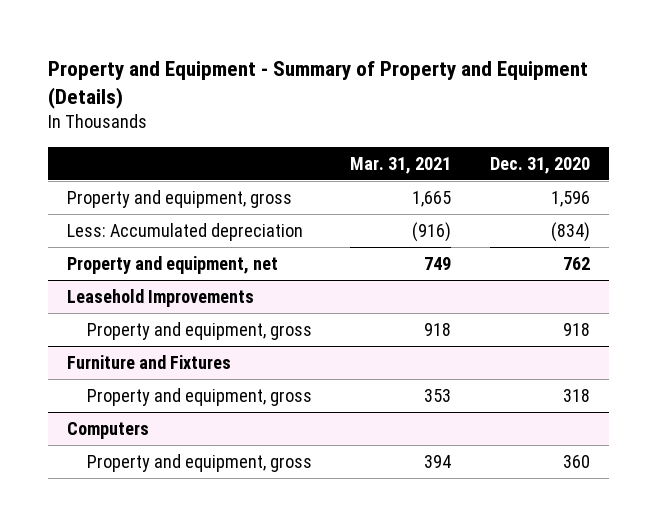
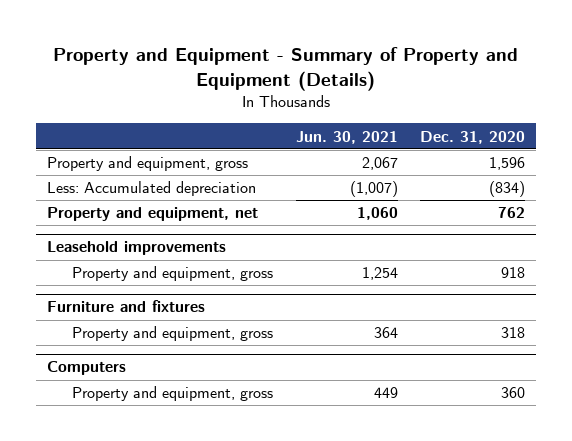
[350,156,452,174] Mar. 31, 2021 -> none
none -> [295,130,398,144] Jun. 30, 2021
[66,289,254,308] Leasehold Improvements -> [47,241,227,256] Leasehold improvements
[66,355,231,370] Furniture and Fixtures -> [47,300,206,313] Furniture and fixtures

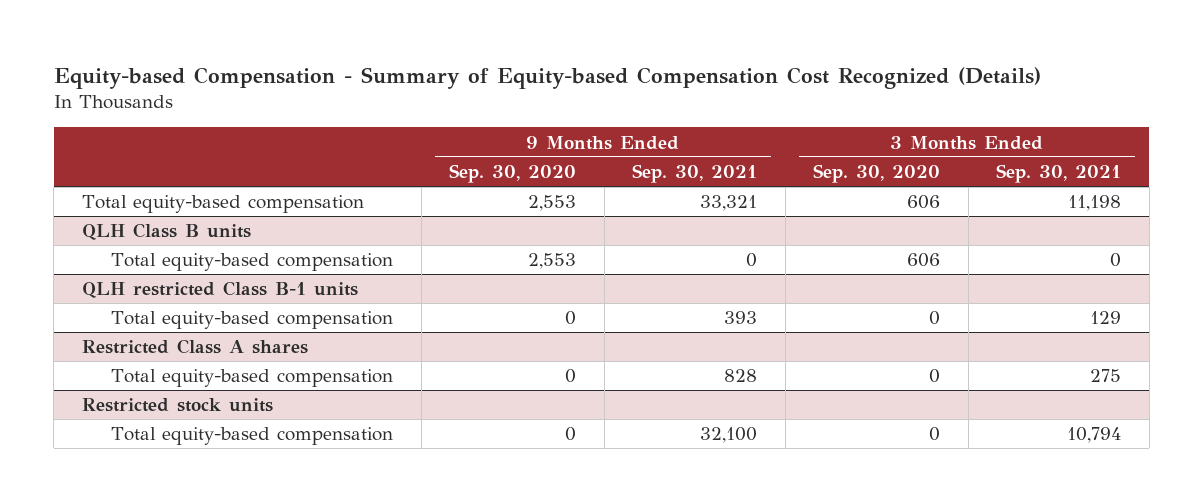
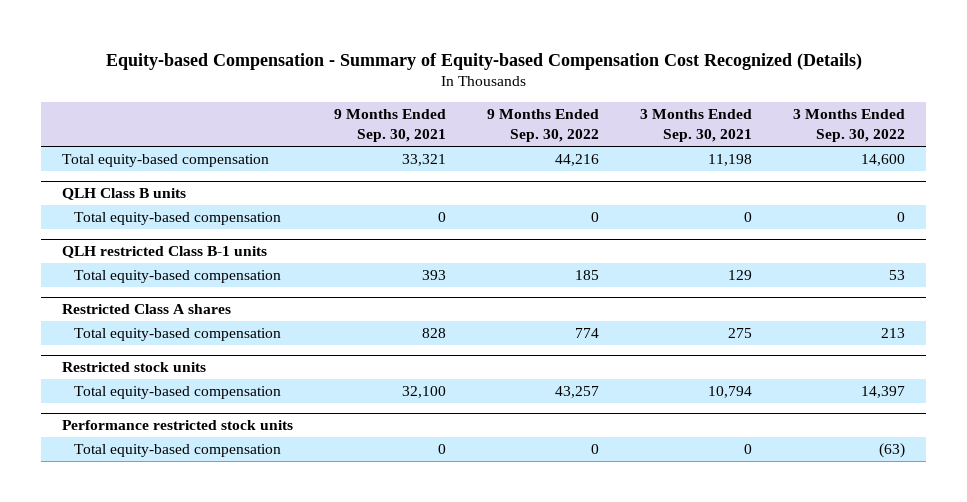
[449,163,577,183] Sep. 30, 2020 -> none
[813,163,941,183] Sep. 30, 2020 -> none
none -> [487,108,600,143] 9 Months Ended Sep. 30, 2022
none -> [793,108,906,143] 3 Months Ended Sep. 30, 2022
none -> [61,420,293,431] Performance restricted stock units
none -> [74,444,282,458] Total equity-based compensation

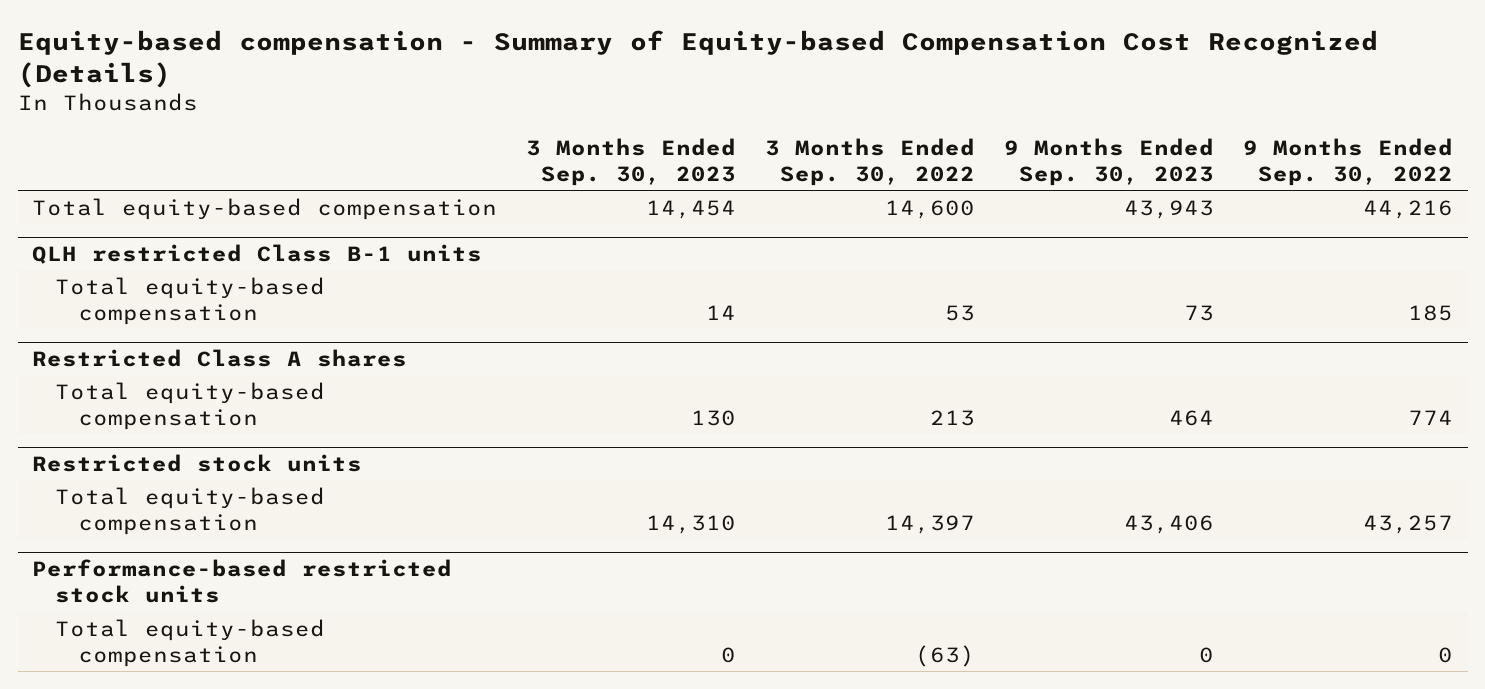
[105,52,862,70] Equity-based Compensation - Summary of Equity-based Compensation Cost Recognized (Details) -> [17,29,1378,89] Equity-based compensation - Summary of Equity-based Compensation Cost Recognized (Details)
[333,108,446,143] 9 Months Ended Sep. 30, 2021 -> none
[640,108,753,143] 3 Months Ended Sep. 30, 2021 -> none
none -> [526,137,737,186] 3 Months Ended Sep. 30, 2023
none -> [1004,137,1215,186] 9 Months Ended Sep. 30, 2023
[61,188,186,201] QLH Class B units -> none
[74,212,282,226] Total equity-based compensation -> none
[61,420,293,431] Performance restricted stock units -> [32,558,453,604] Performance-based restricted stock units

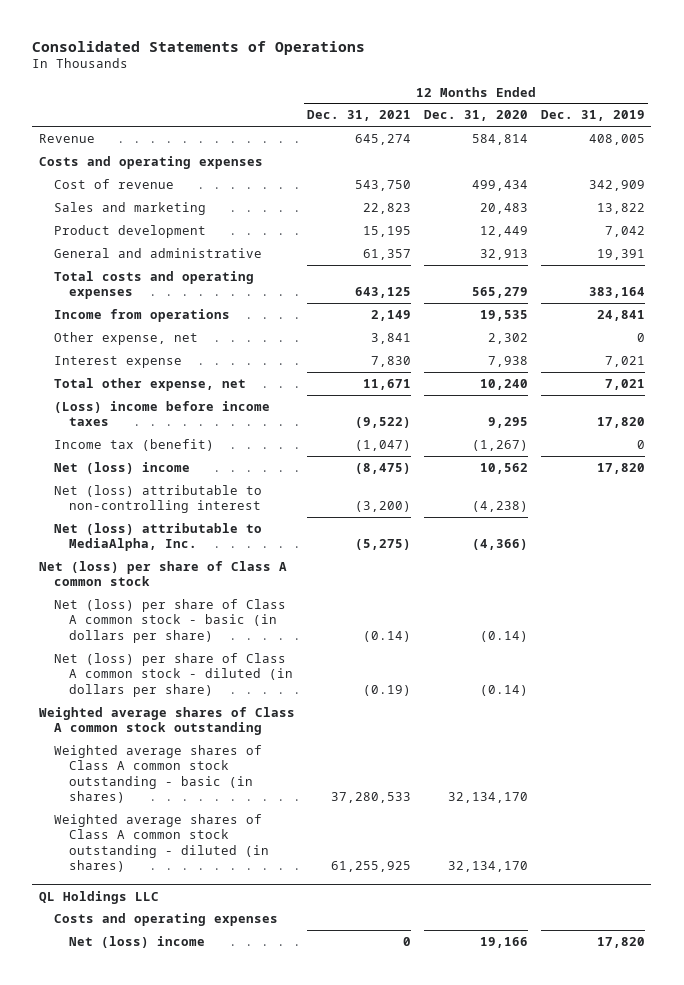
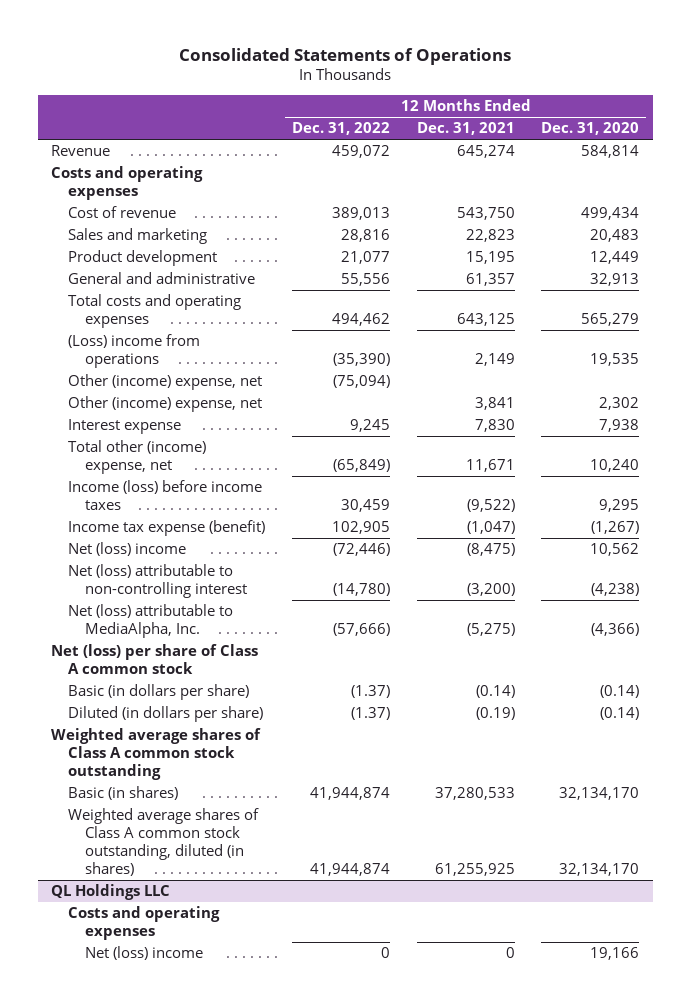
[541,110,646,122] Dec. 31, 2019 -> none
none -> [291,122,390,136] Dec. 31, 2022
[53,308,230,322] Income from operations -> [68,334,201,369] (Loss) income from operations
none -> [68,374,263,391] Other (income) expense, net
[53,331,198,345] Other expense, net -> [68,396,263,413] Other (income) expense, net
[53,377,246,391] Total other expense, net -> [68,440,207,475] Total other (income) expense, net
[53,400,270,427] (Loss) income before income taxes -> [68,480,263,511] Income (loss) before income taxes
[53,438,214,451] Income tax (benefit) -> [68,520,266,537] Income tax expense (benefit)
[53,598,286,643] Net (loss) per share of Class A common stock - basic (in dollars per share) -> [68,684,250,701] Basic (in dollars per share)
[53,652,294,697] Net (loss) per share of Class A common stock - diluted (in dollars per share) -> [68,706,264,723] Diluted (in dollars per share)
[53,744,262,804] Weighted average shares of Class A common stock outstanding - basic (in shares) -> [68,786,179,801] Basic (in shares)
[53,813,270,873] Weighted average shares of Class A common stock outstanding - diluted (in shares) -> [68,808,260,877] Weighted average shares of Class A common stock outstanding, diluted (in shares)

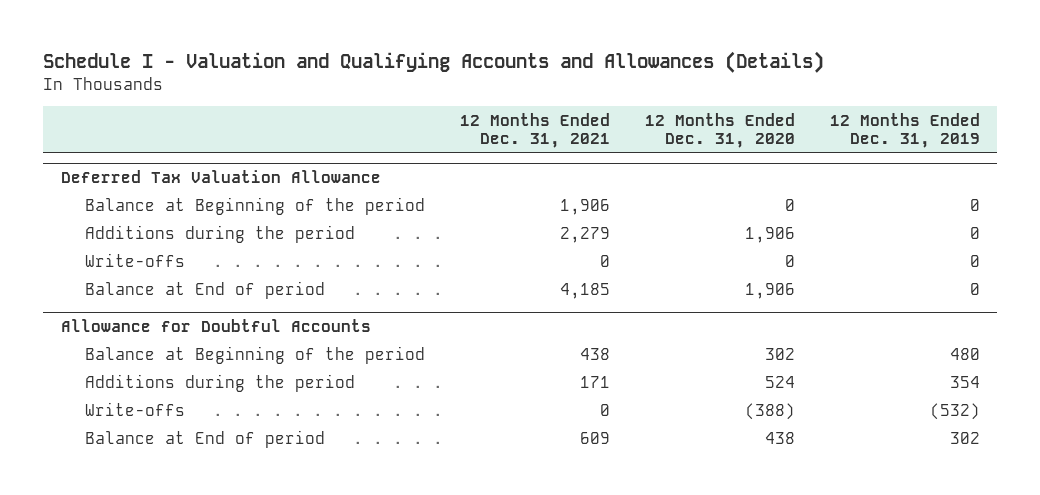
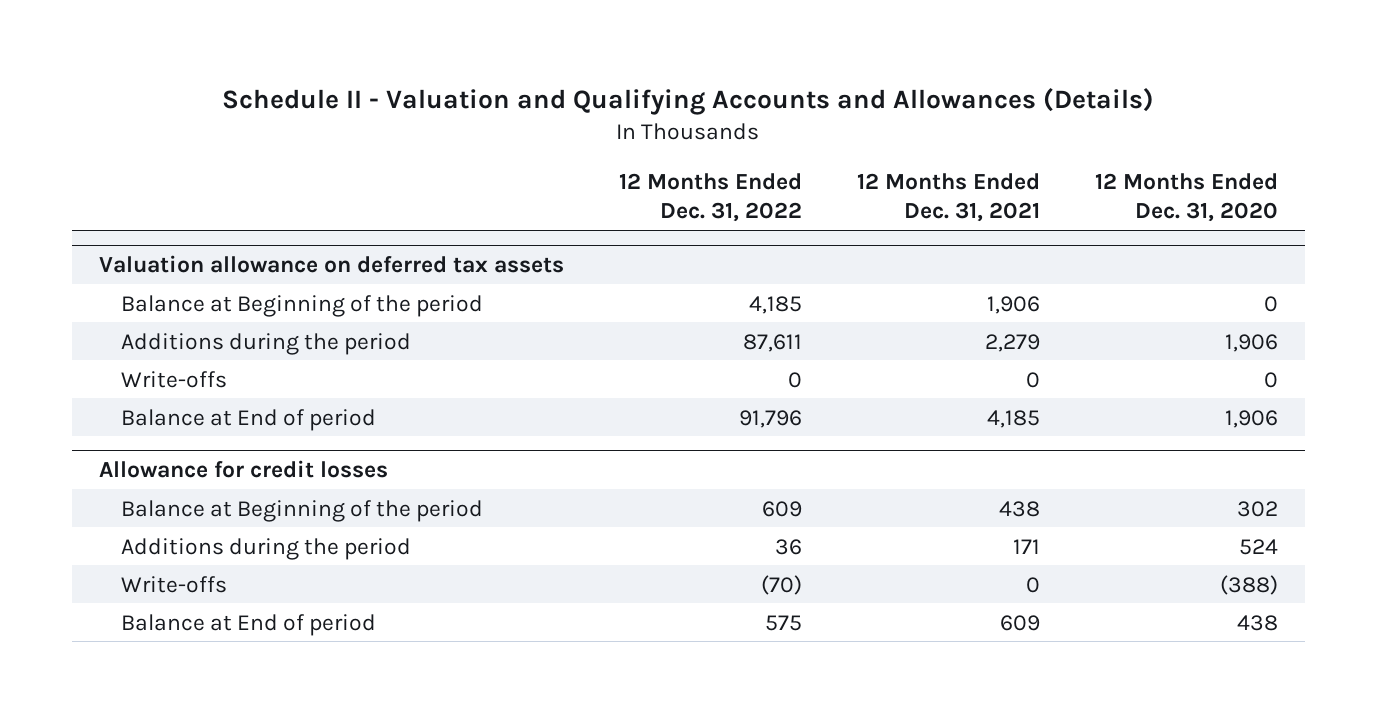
[43,51,825,74] Schedule I - Valuation and Qualifying Accounts and Allowances (Details) -> [222,87,1155,115] Schedule II - Valuation and Qualifying Accounts and Allowances (Details)
[829,112,980,149] 12 Months Ended Dec. 31, 2019 -> none
none -> [619,173,803,223] 12 Months Ended Dec. 31, 2022
[60,169,381,183] Deferred Tax Valuation Allowance -> [99,255,565,274] Valuation allowance on deferred tax assets
[60,318,371,332] Allowance for Doubtful Accounts -> [99,460,389,479] Allowance for credit losses

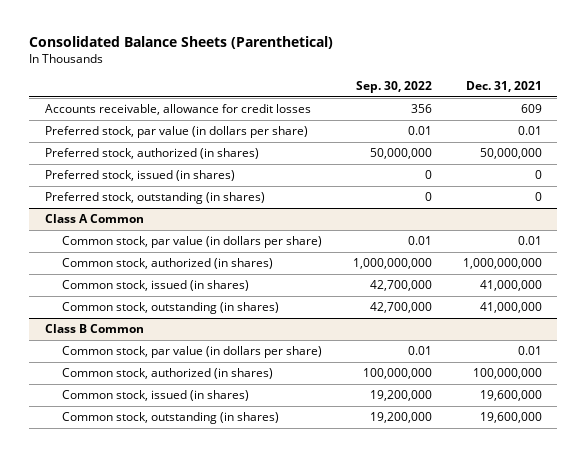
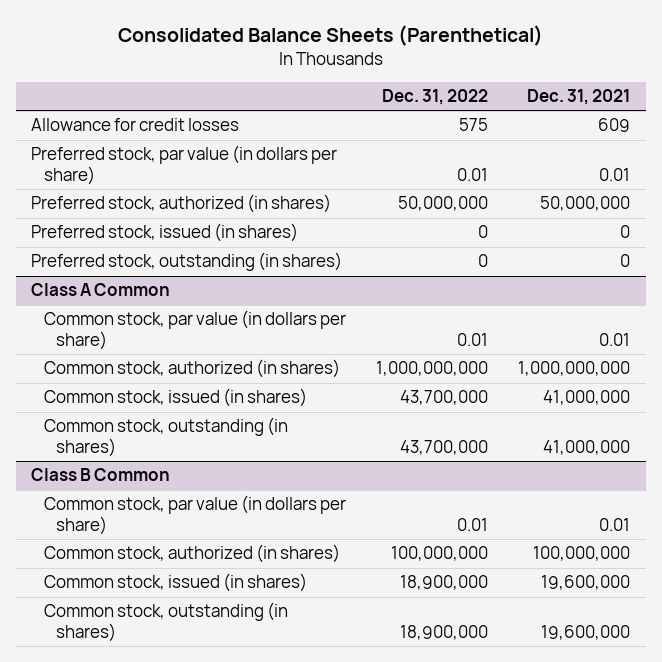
[355,80,432,93] Sep. 30, 2022 -> none
none -> [382,89,489,106] Dec. 31, 2022
[44,104,311,116] Accounts receivable, allowance for credit losses -> [31,118,240,132] Allowance for credit losses

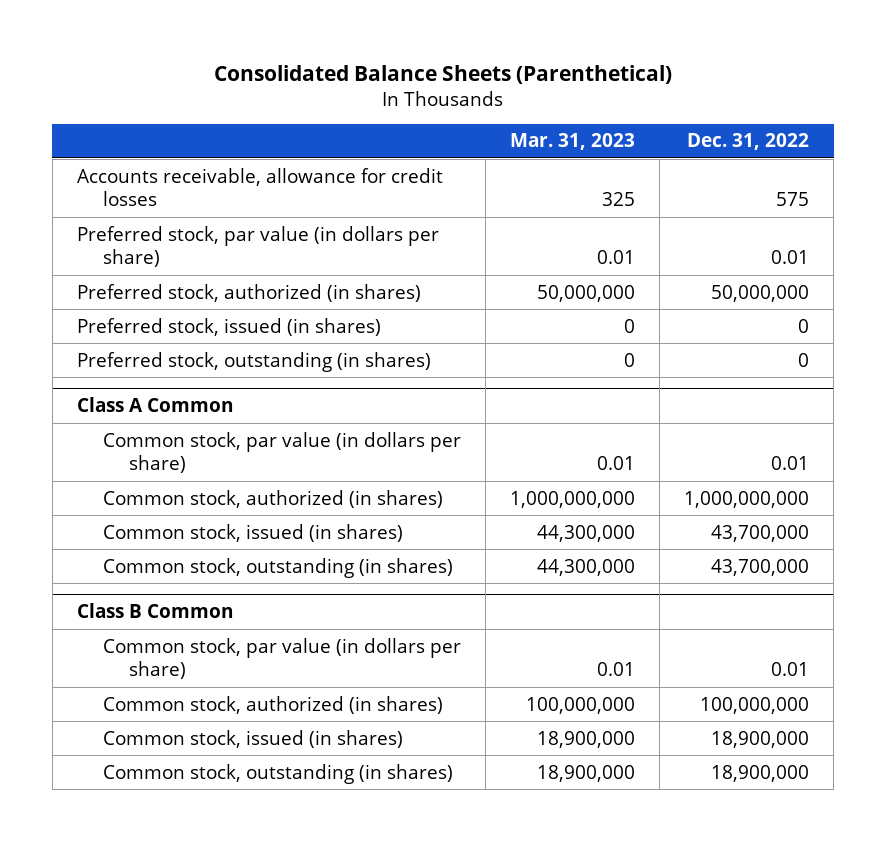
[527,89,631,106] Dec. 31, 2021 -> none
none -> [509,133,635,151] Mar. 31, 2023
[31,118,240,132] Allowance for credit losses -> [76,167,443,207] Accounts receivable, allowance for credit losses

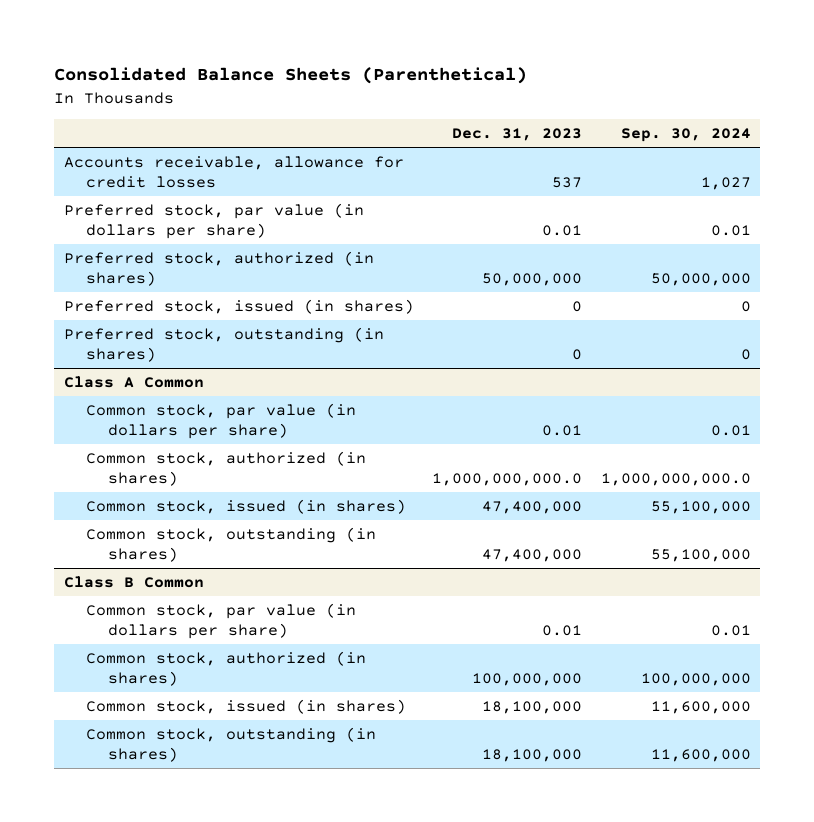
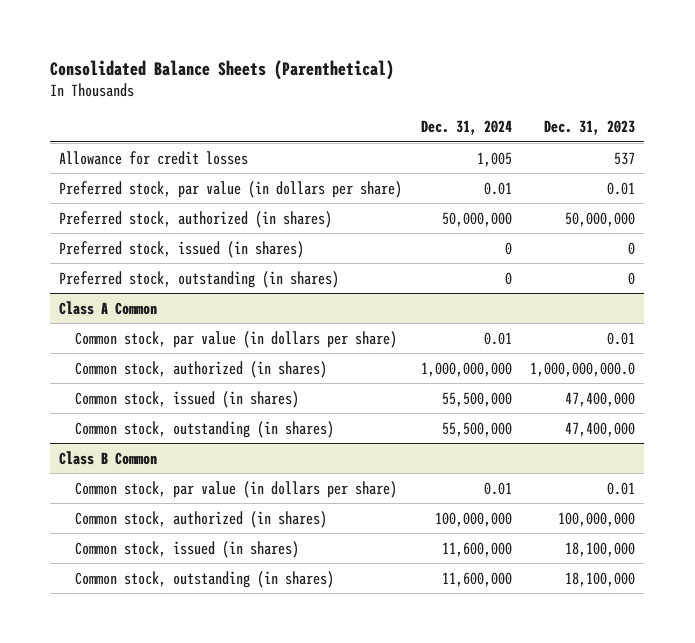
[620,128,751,143] Sep. 30, 2024 -> none
none -> [420,120,512,136] Dec. 31, 2024
[63,155,404,188] Accounts receivable, allowance for credit losses -> [59,150,249,165] Allowance for credit losses

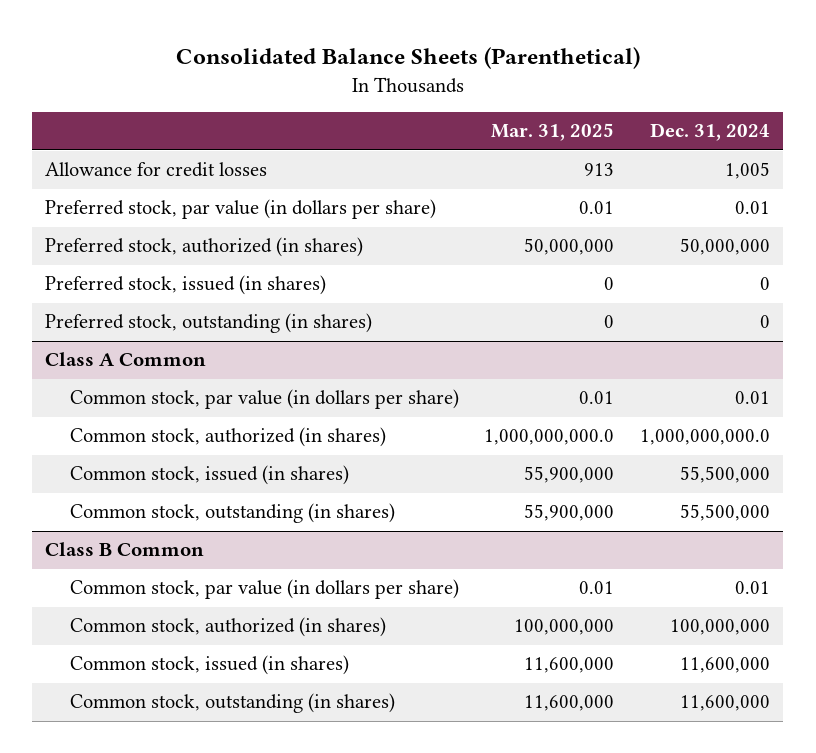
[544,120,636,136] Dec. 31, 2023 -> none
none -> [491,123,615,142] Mar. 31, 2025
[420,361,512,377] 1,000,000,000 -> [640,429,771,446] 1,000,000,000.0

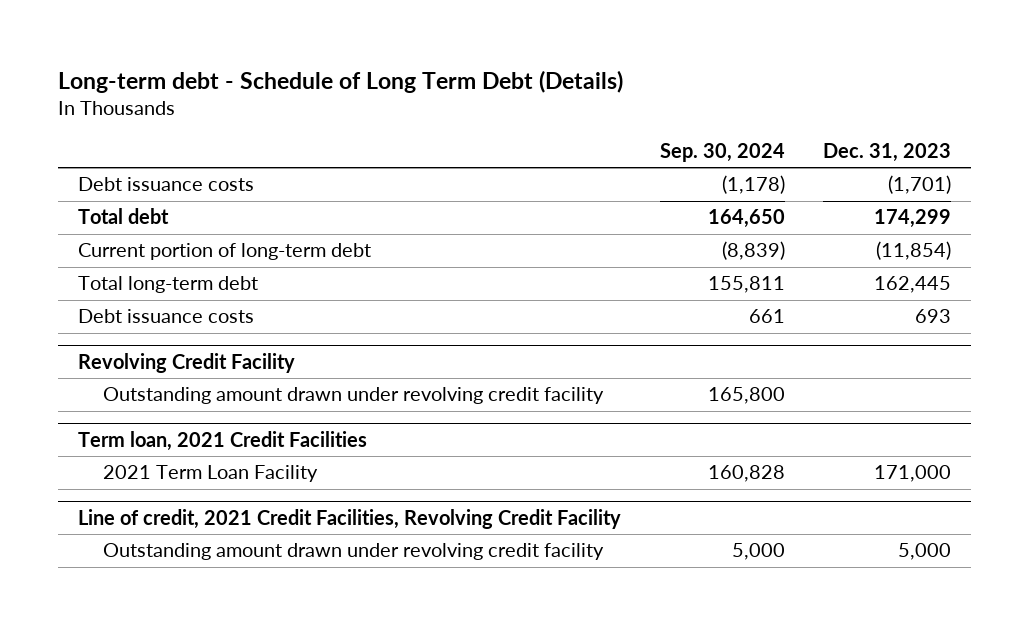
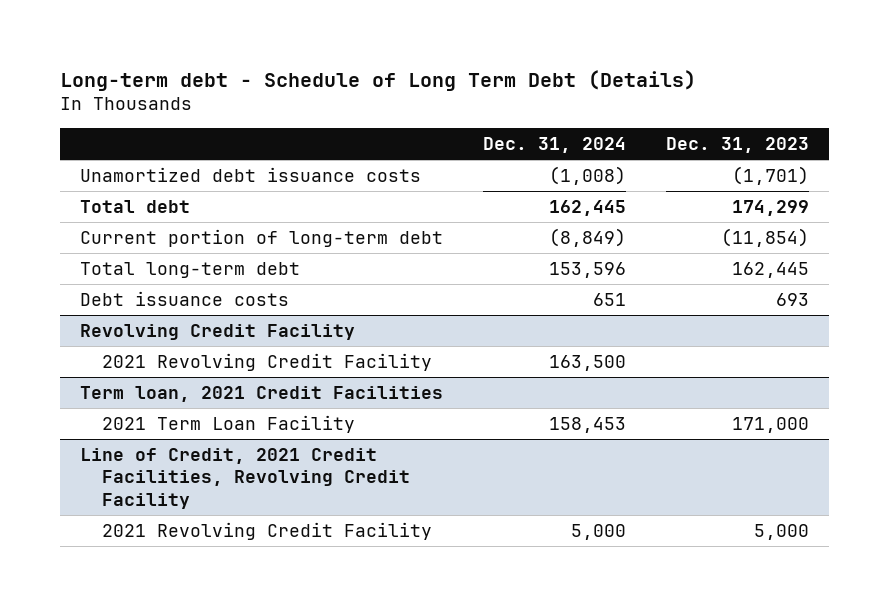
[659,142,785,162] Sep. 30, 2024 -> none
none -> [482,136,626,153] Dec. 31, 2024
[77,177,254,192] Debt issuance costs -> [79,167,421,183] Unamortized debt issuance costs
[102,387,604,405] Outstanding amount drawn under revolving credit facility -> [102,353,433,372] 2021 Revolving Credit Facility
[77,508,621,529] Line of credit, 2021 Credit Facilities, Revolving Credit Facility -> [79,448,411,509] Line of Credit, 2021 Credit Facilities, Revolving Credit Facility
[102,543,604,561] Outstanding amount drawn under revolving credit facility -> [102,522,433,541] 2021 Revolving Credit Facility

